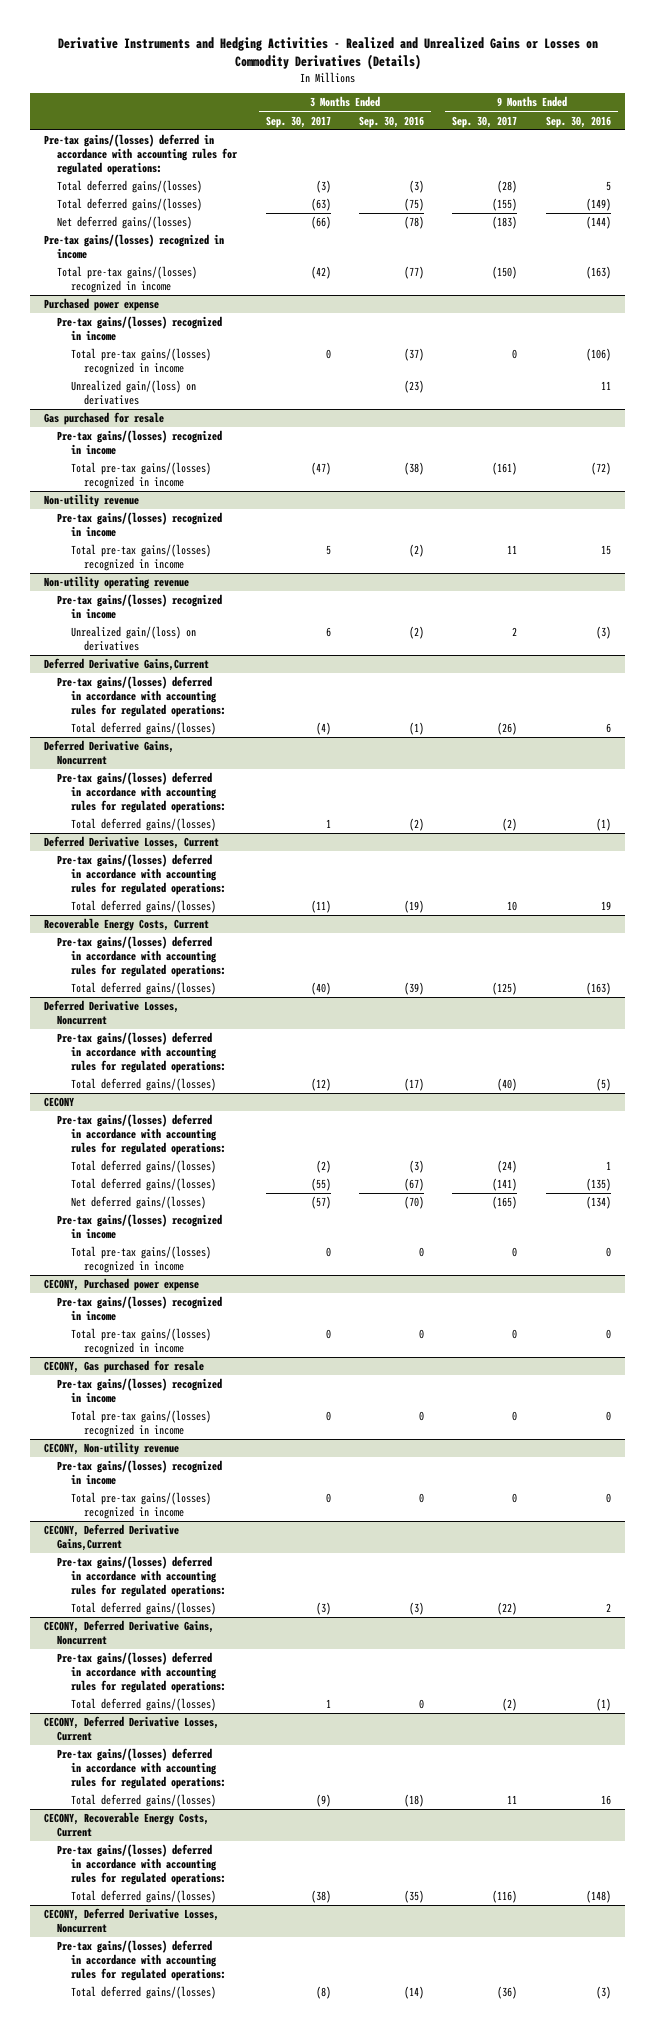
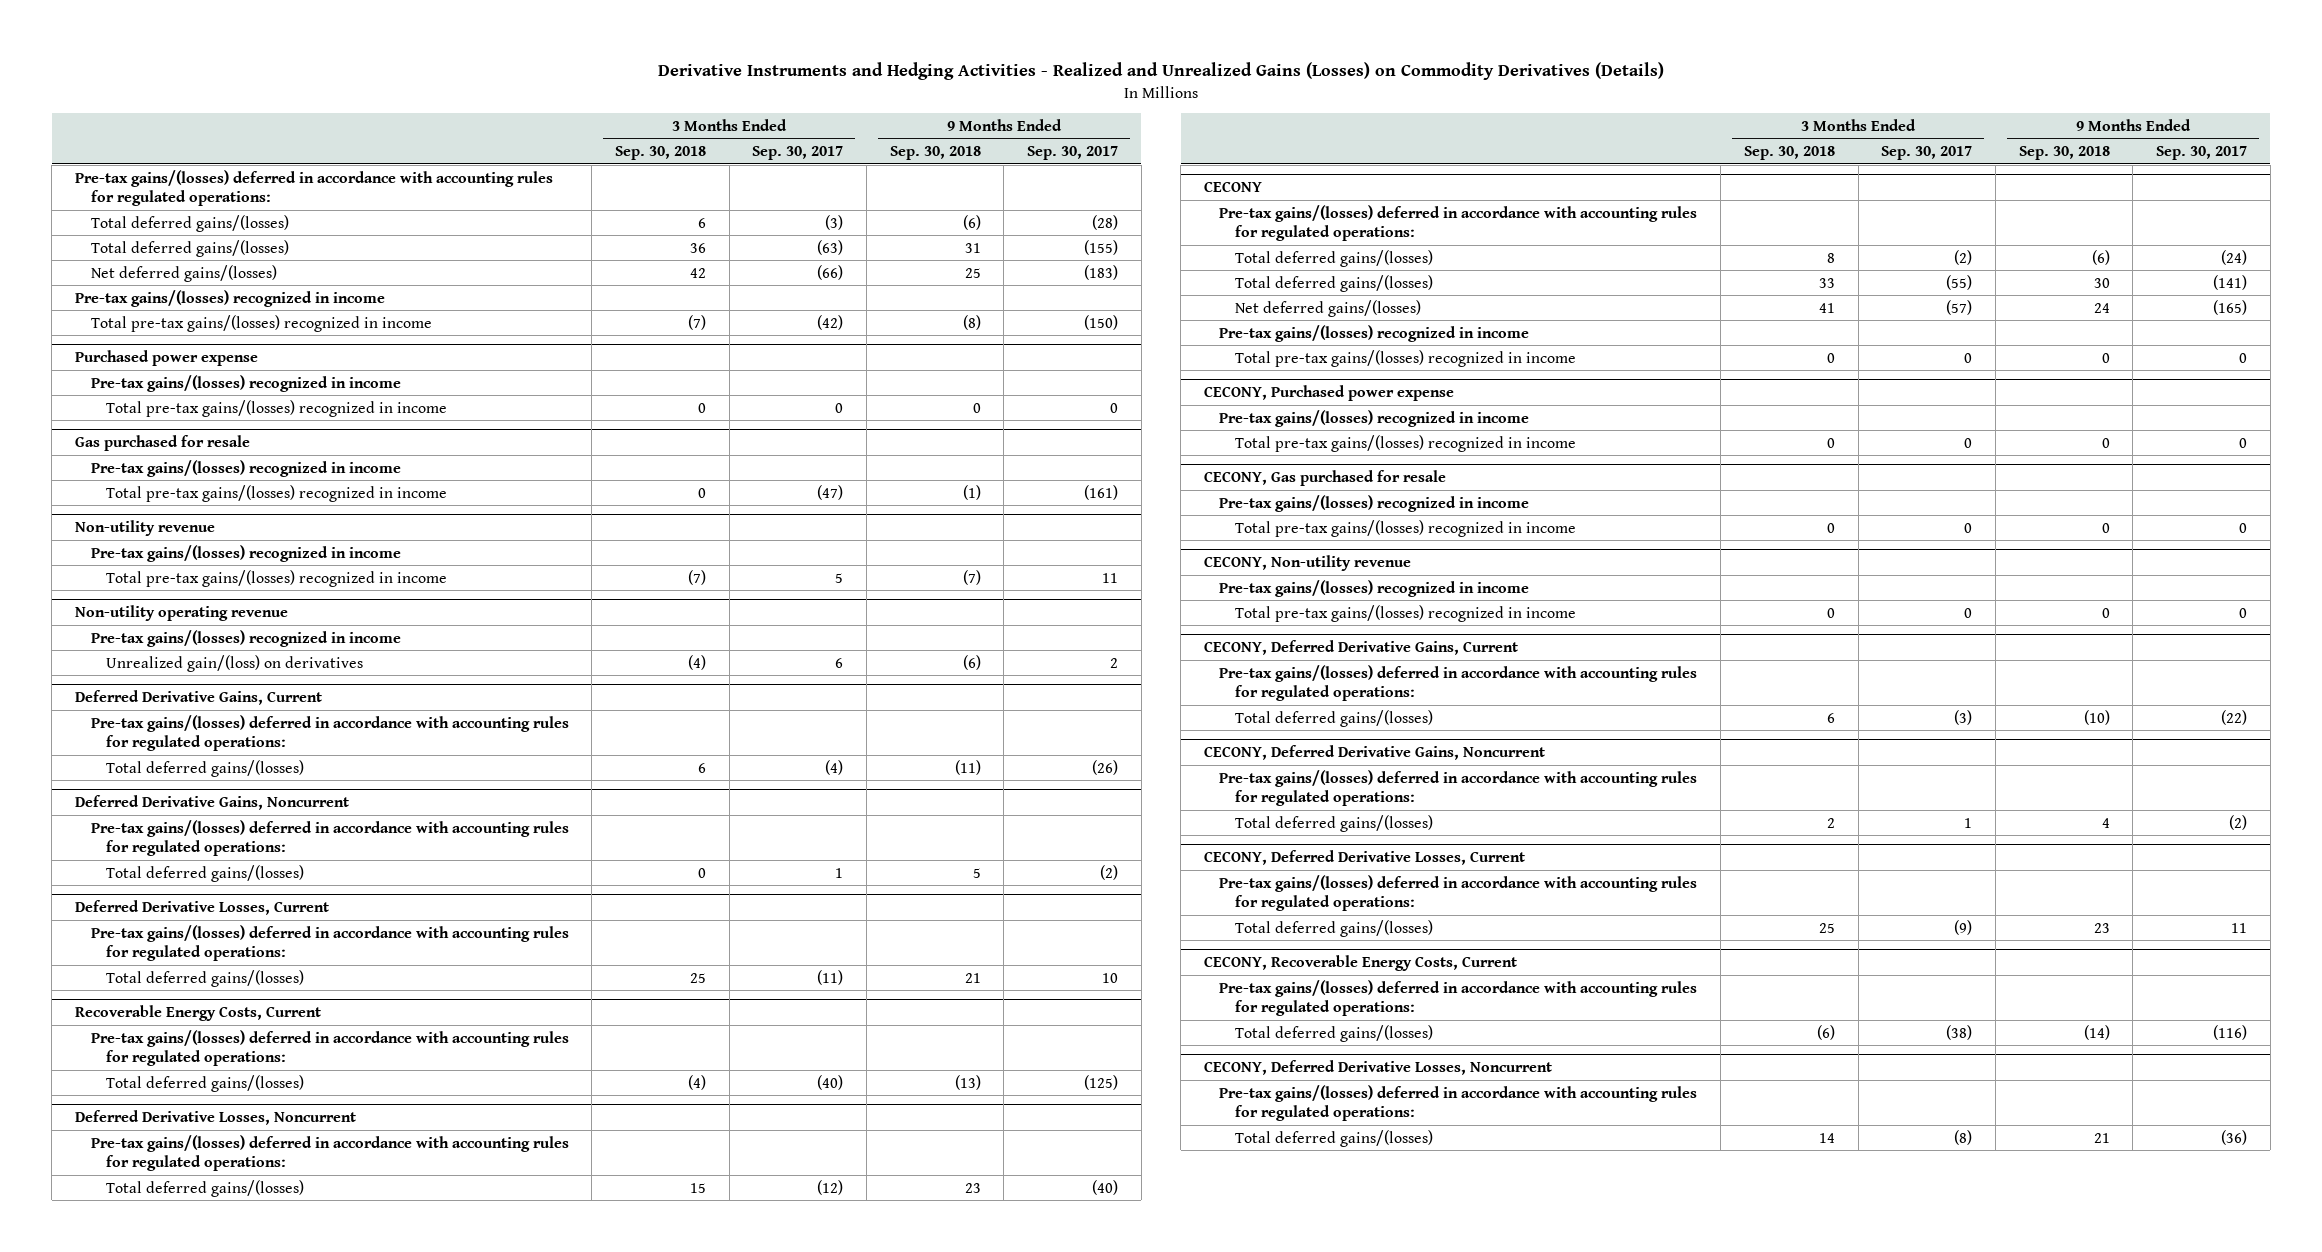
[57,37,598,70] Derivative Instruments and Hedging Activities - Realized and Unrealized Gains or Losses on Commodity Derivatives (Details) -> [658,62,1665,81] Derivative Instruments and Hedging Activities - Realized and Unrealized Gains (Losses) on Commodity Derivatives (Details)
[359,115,425,128] Sep. 30, 2016 -> none
[545,115,611,128] Sep. 30, 2016 -> none
none -> [614,146,706,161] Sep. 30, 2018
none -> [889,146,981,161] Sep. 30, 2018
[70,380,196,406] Unrealized gain/(loss) on derivatives -> none
[44,658,210,672] Deferred Derivative Gains,Current -> [75,690,323,706] Deferred Derivative Gains, Current
[44,1524,180,1552] CECONY, Deferred Derivative Gains,Current -> [1203,640,1518,656] CECONY, Deferred Derivative Gains, Current

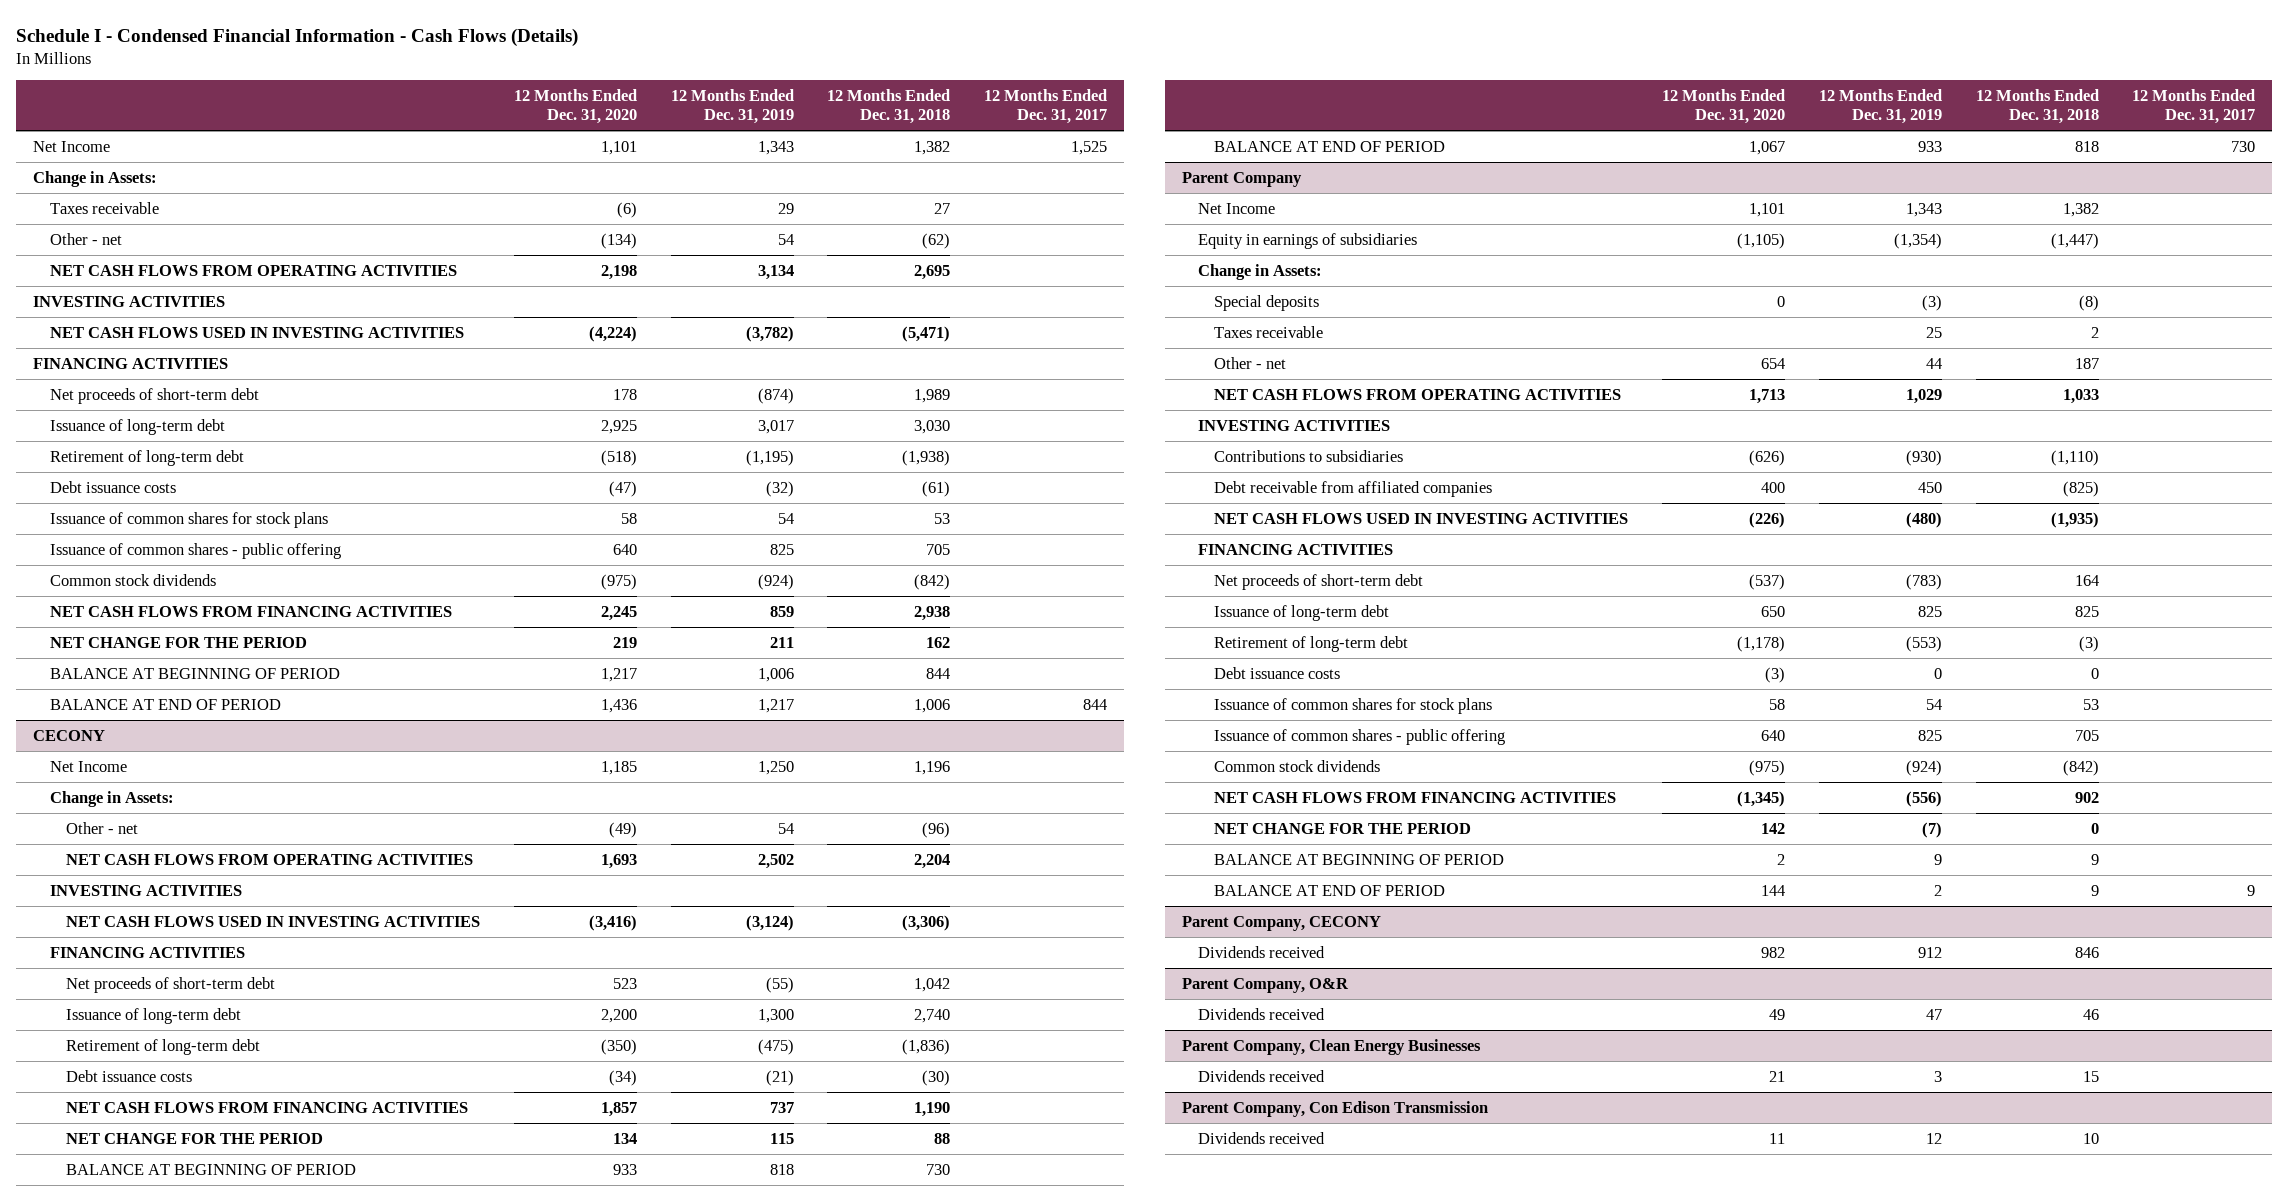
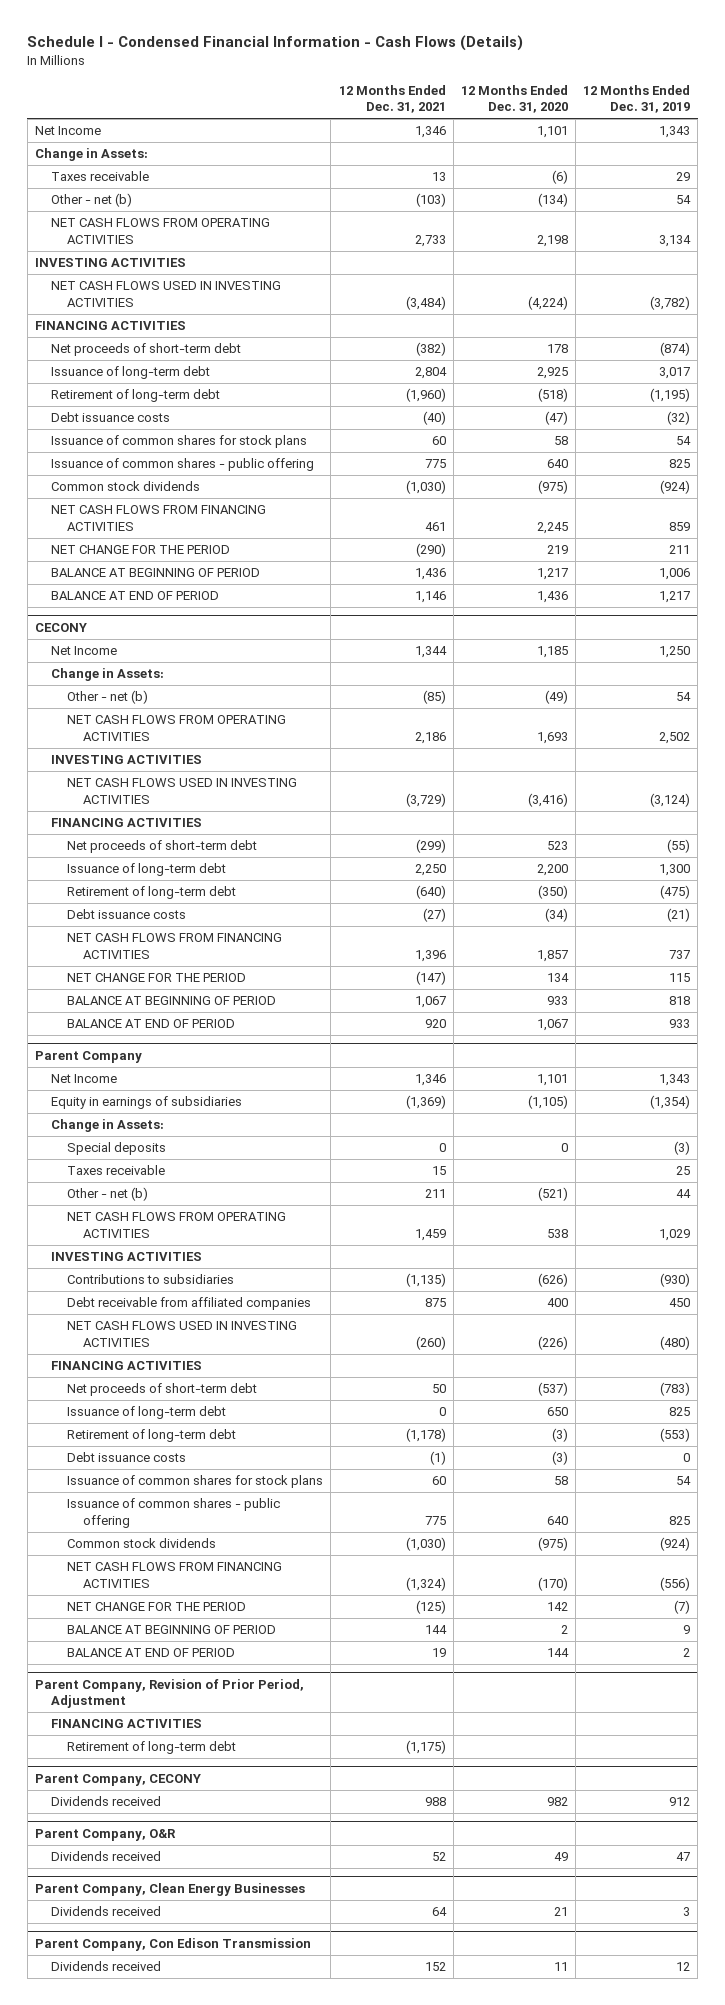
[827,89,951,125] 12 Months Ended Dec. 31, 2018 -> none
[984,89,1108,125] 12 Months Ended Dec. 31, 2017 -> none
none -> [338,84,446,114] 12 Months Ended Dec. 31, 2021
[49,232,122,245] Other - net -> [50,193,132,208] Other - net (b)
[66,821,139,834] Other - net -> [67,690,149,705] Other - net (b)
[1214,356,1287,369] Other - net -> [67,1187,149,1202] Other - net (b)
[1761,357,1786,369] 654 -> [537,1187,568,1202] (521)
[1749,388,1786,404] 1,713 -> [546,1228,568,1238] 538
[1737,635,1786,652] (1,178) -> [551,1428,568,1443] (3)
[1737,790,1786,807] (1,345) -> [537,1576,568,1591] (170)
none -> [34,1678,304,1709] Parent Company, Revision of Prior Period, Adjustment
none -> [50,1719,202,1729] FINANCING ACTIVITIES
none -> [67,1741,237,1755] Retirement of long-term debt

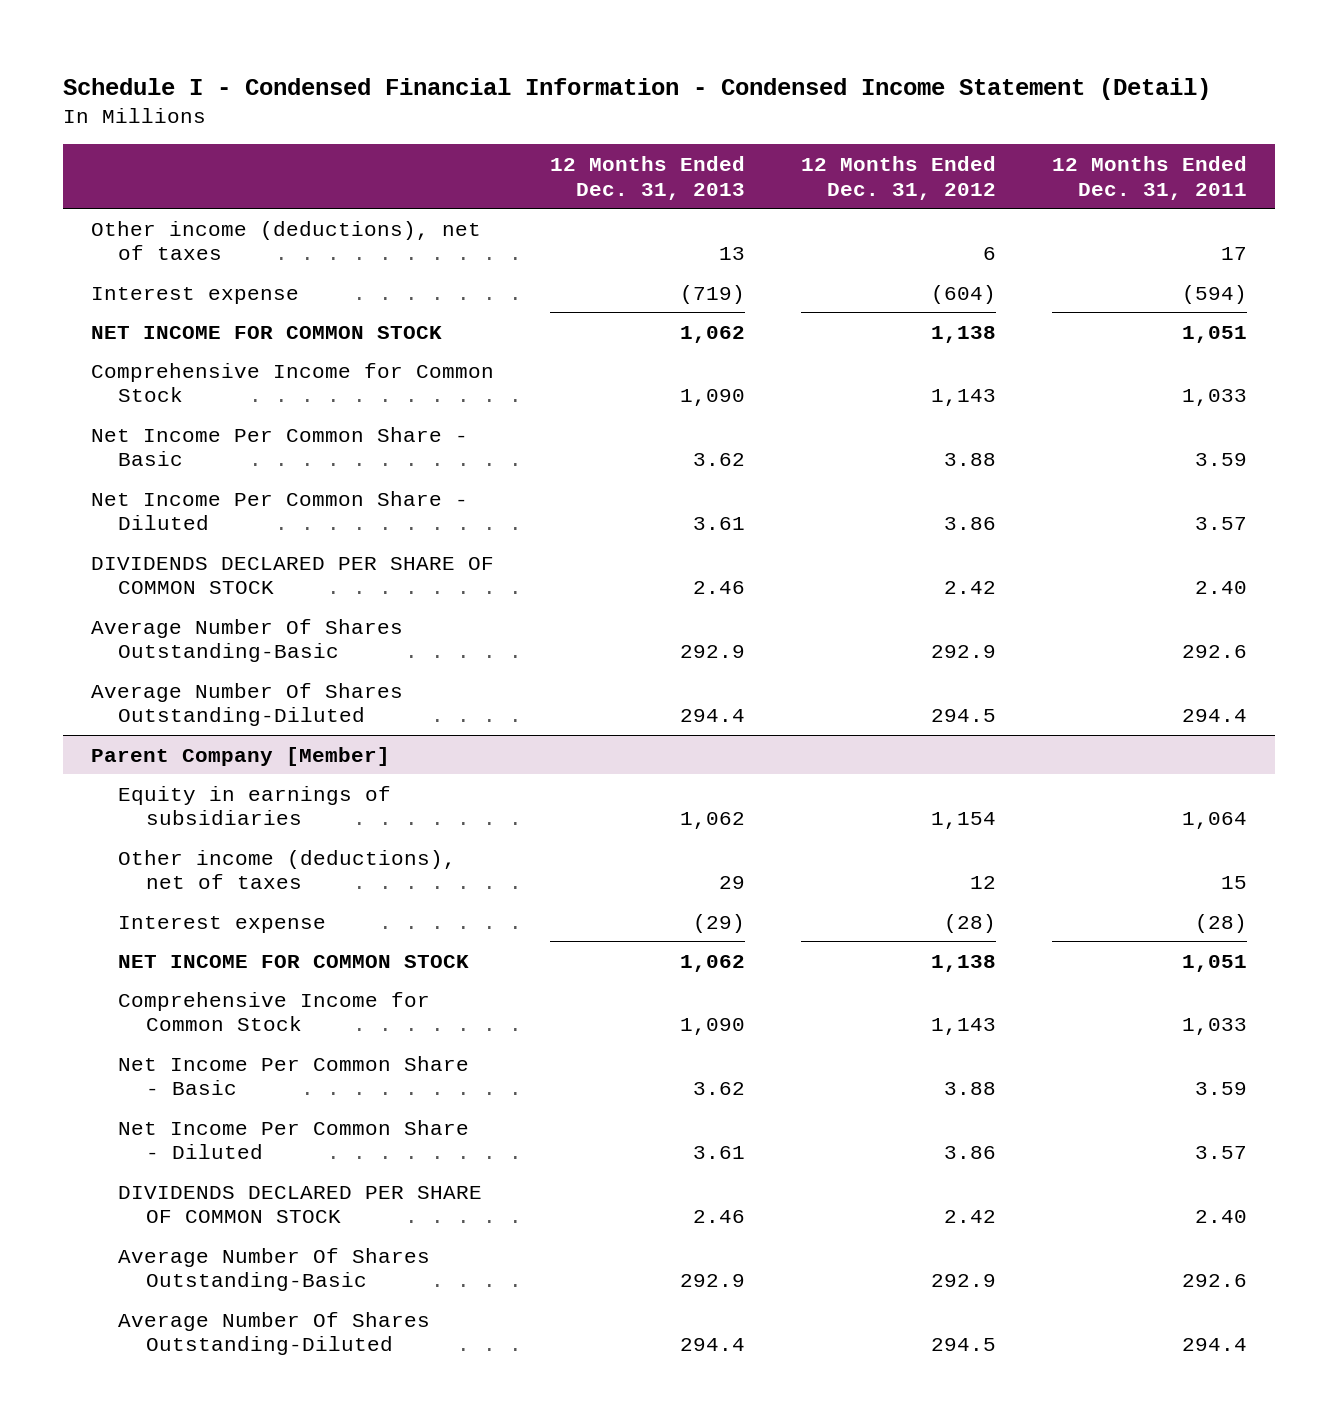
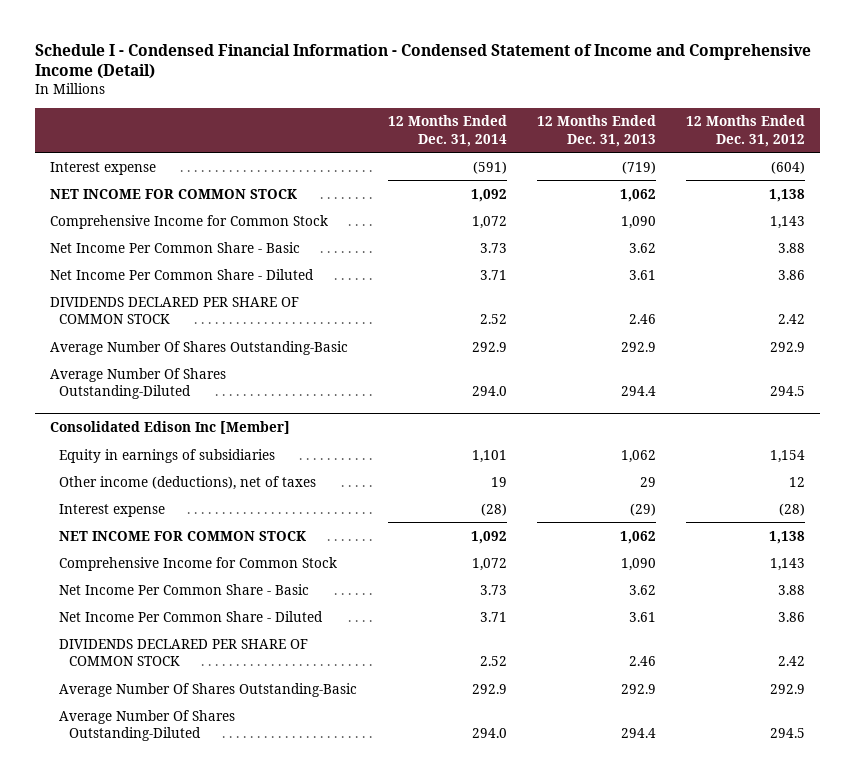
[62,78,1211,101] Schedule I - Condensed Financial Information - Condensed Income Statement (Detail) -> [34,43,811,80] Schedule I - Condensed Financial Information - Condensed Statement of Income and Comprehensive Income (Detail)
[1051,155,1247,200] 12 Months Ended Dec. 31, 2011 -> none
none -> [387,115,507,147] 12 Months Ended Dec. 31, 2014
[90,220,481,261] Other income (deductions), net of taxes -> none
[90,746,390,766] Parent Company [Member] -> none
none -> [49,421,290,435] Consolidated Edison Inc [Member]

